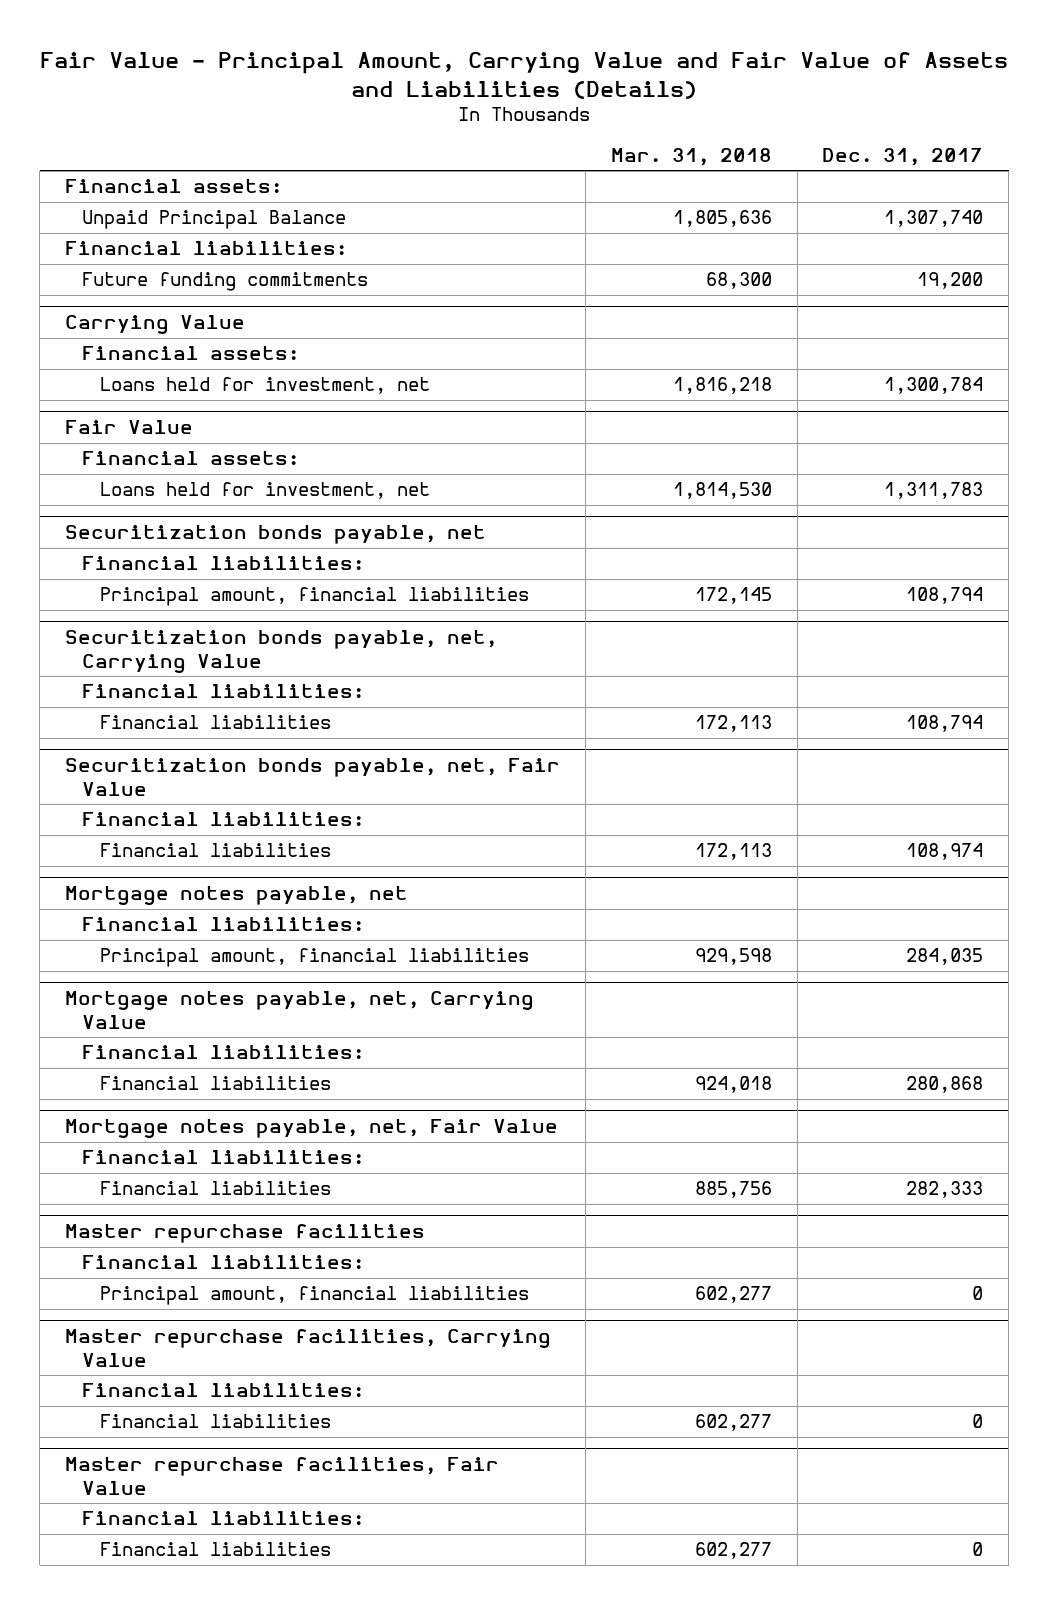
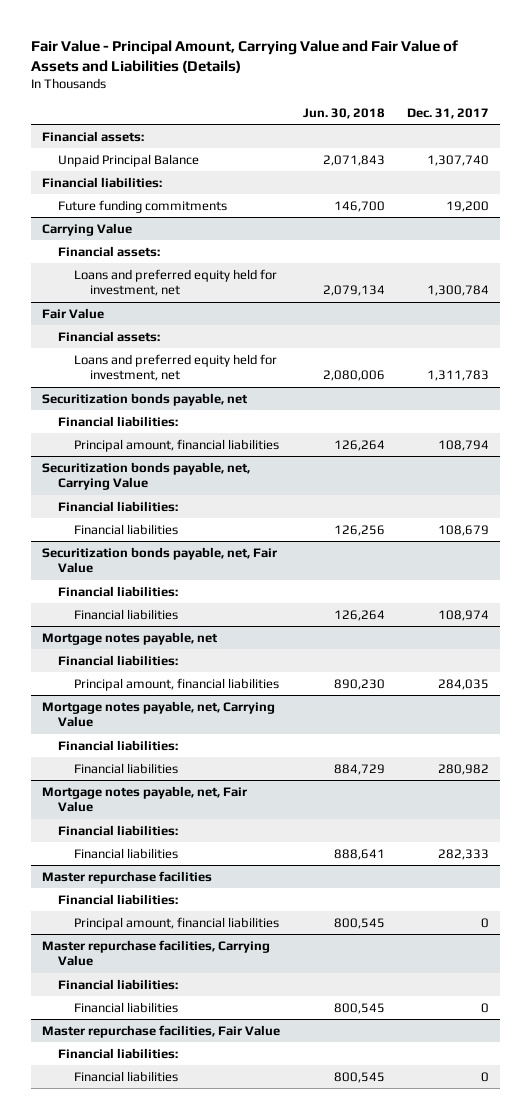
[610,147,772,166] Mar. 31, 2018 -> none
none -> [302,107,385,119] Jun. 30, 2018
[99,377,430,395] Loans held for investment, net -> [74,268,278,297] Loans and preferred equity held for investment, net
[99,482,430,500] Loans held for investment, net -> [74,353,278,382] Loans and preferred equity held for investment, net
[906,715,984,733] 108,794 -> [438,524,490,536] 108,679
[906,1076,984,1094] 280,868 -> [438,763,490,775] 280,982

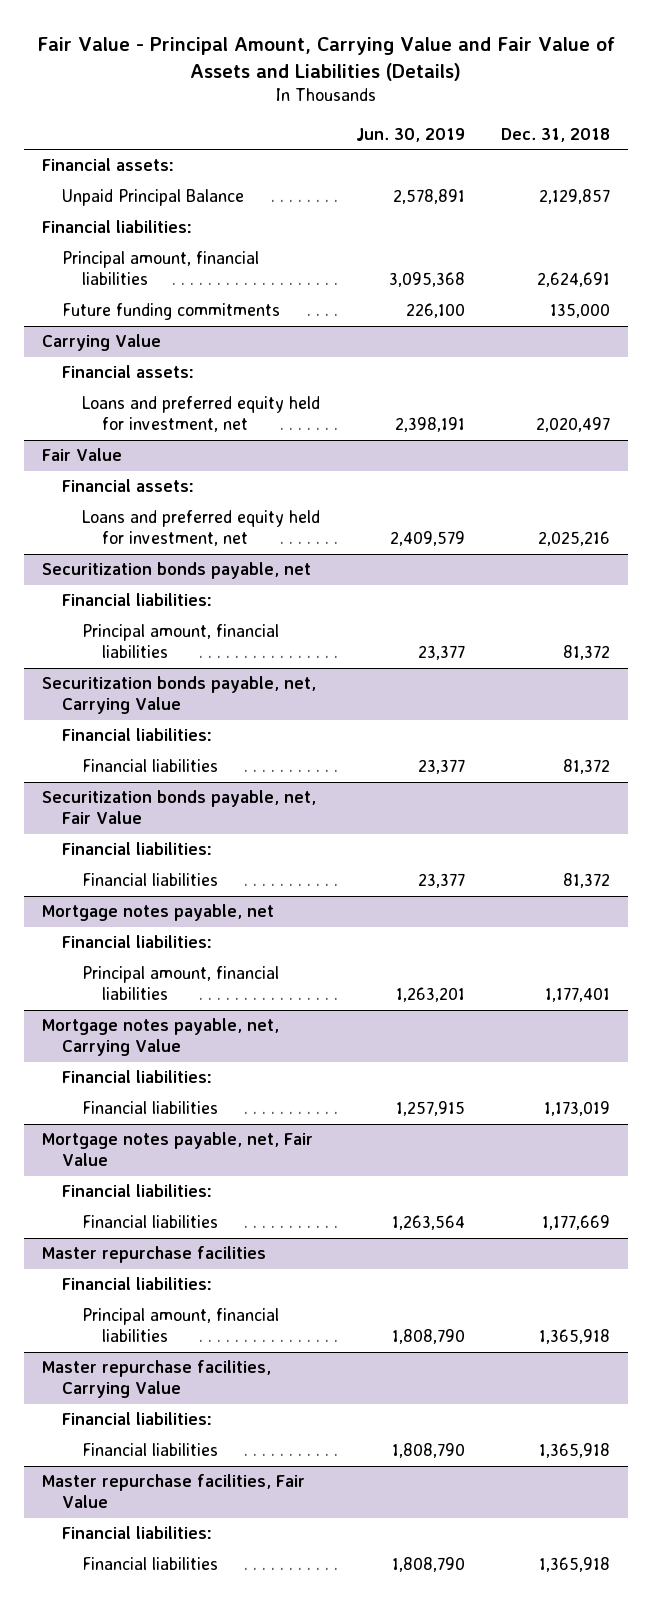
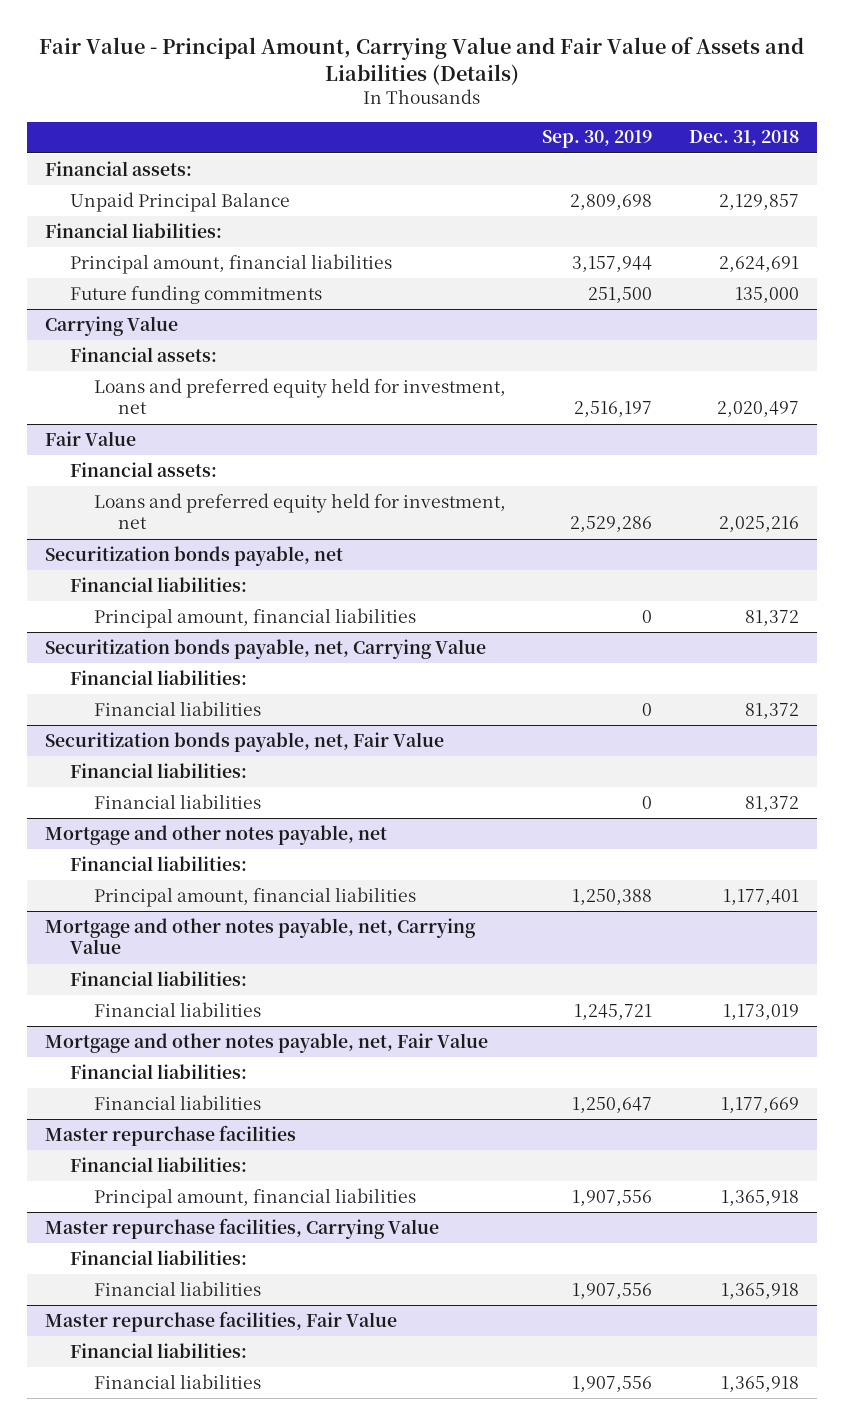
[355,127,465,142] Jun. 30, 2019 -> none
none -> [542,130,653,149] Sep. 30, 2019
[41,904,274,922] Mortgage notes payable, net -> [45,824,388,845] Mortgage and other notes payable, net
[41,1018,279,1057] Mortgage notes payable, net, Carrying Value -> [45,917,477,955] Mortgage and other notes payable, net, Carrying Value
[41,1132,313,1167] Mortgage notes payable, net, Fair Value -> [45,1032,489,1053] Mortgage and other notes payable, net, Fair Value

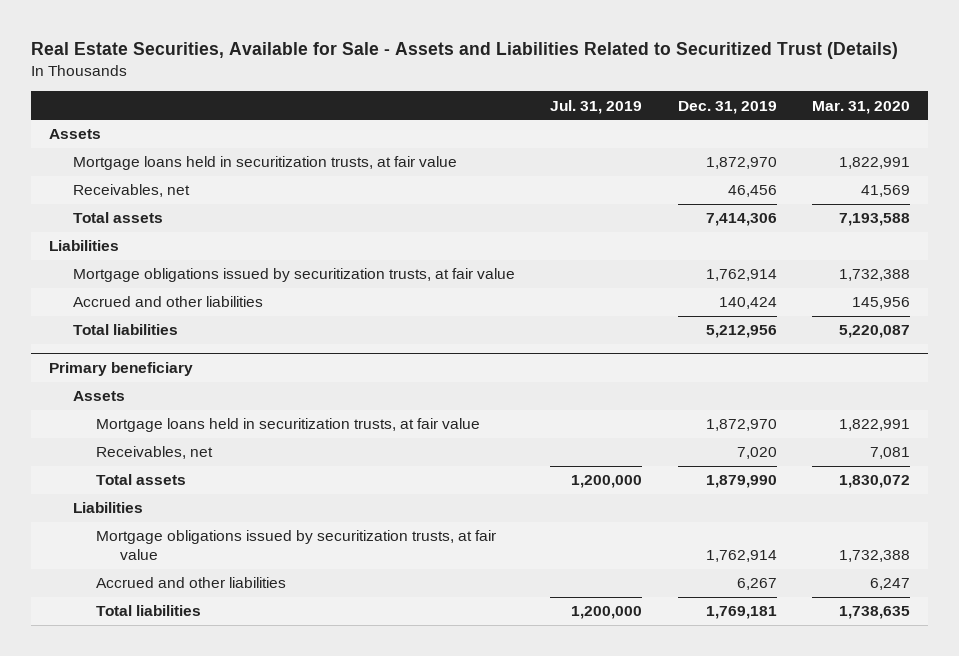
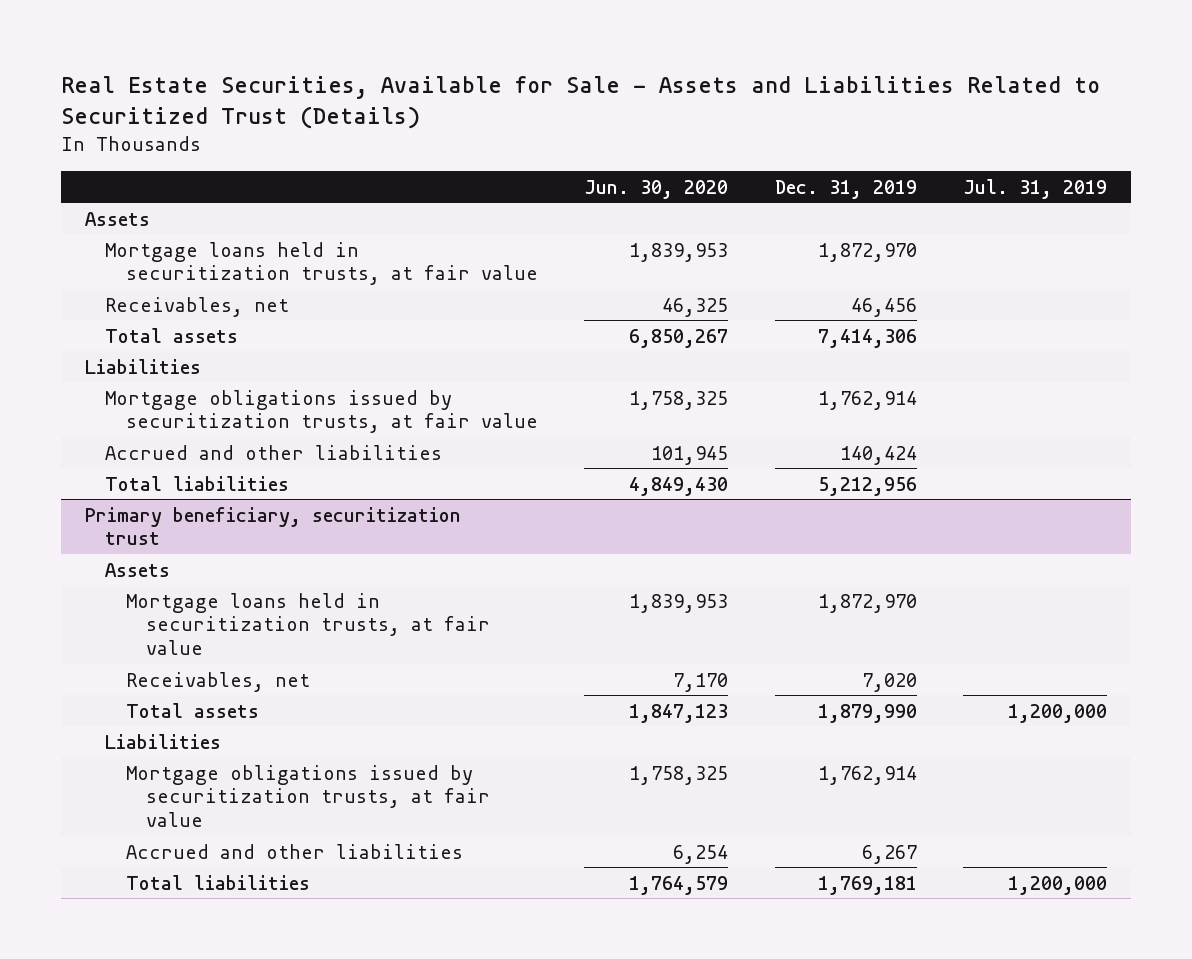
[811,100,910,114] Mar. 31, 2020 -> none
none -> [584,179,729,199] Jun. 30, 2020
[49,361,194,376] Primary beneficiary -> [84,506,461,546] Primary beneficiary, securitization trust

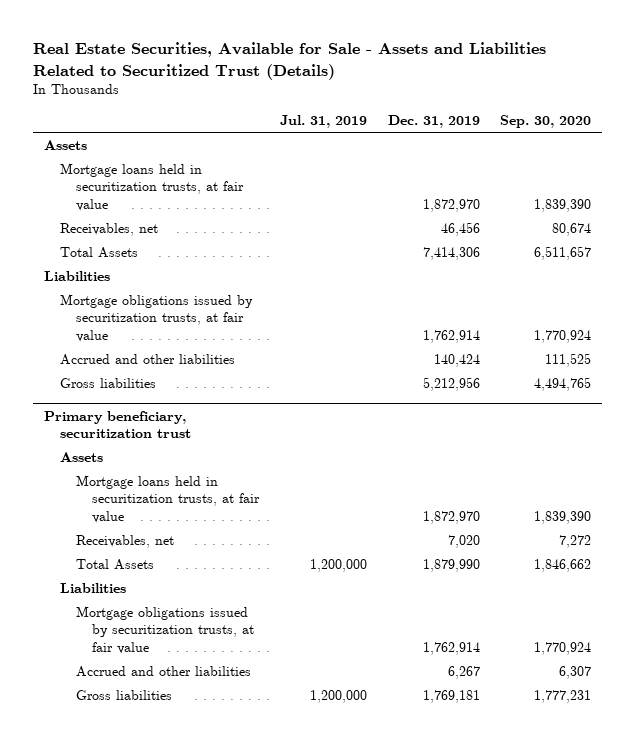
[584,179,729,199] Jun. 30, 2020 -> none
none -> [500,114,592,128] Sep. 30, 2020
[105,327,239,343] Total assets -> [59,246,138,258] Total Assets
[105,475,290,491] Total liabilities -> [59,377,156,388] Gross liabilities
[125,702,259,718] Total assets -> [75,558,154,570] Total Assets
[125,874,310,890] Total liabilities -> [75,689,172,700] Gross liabilities

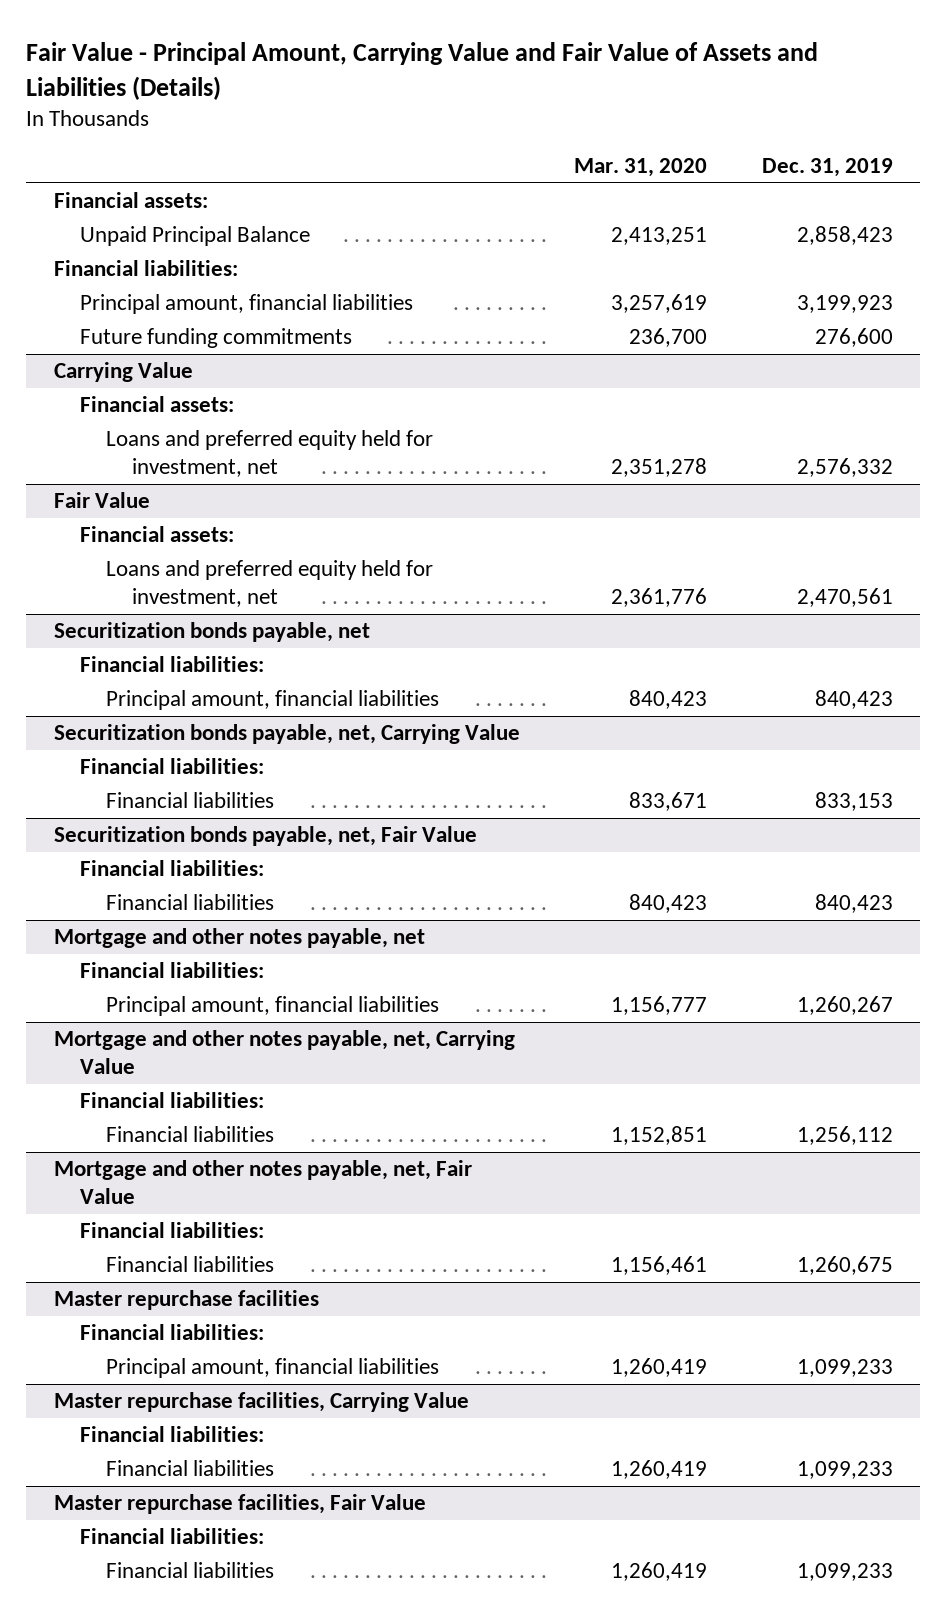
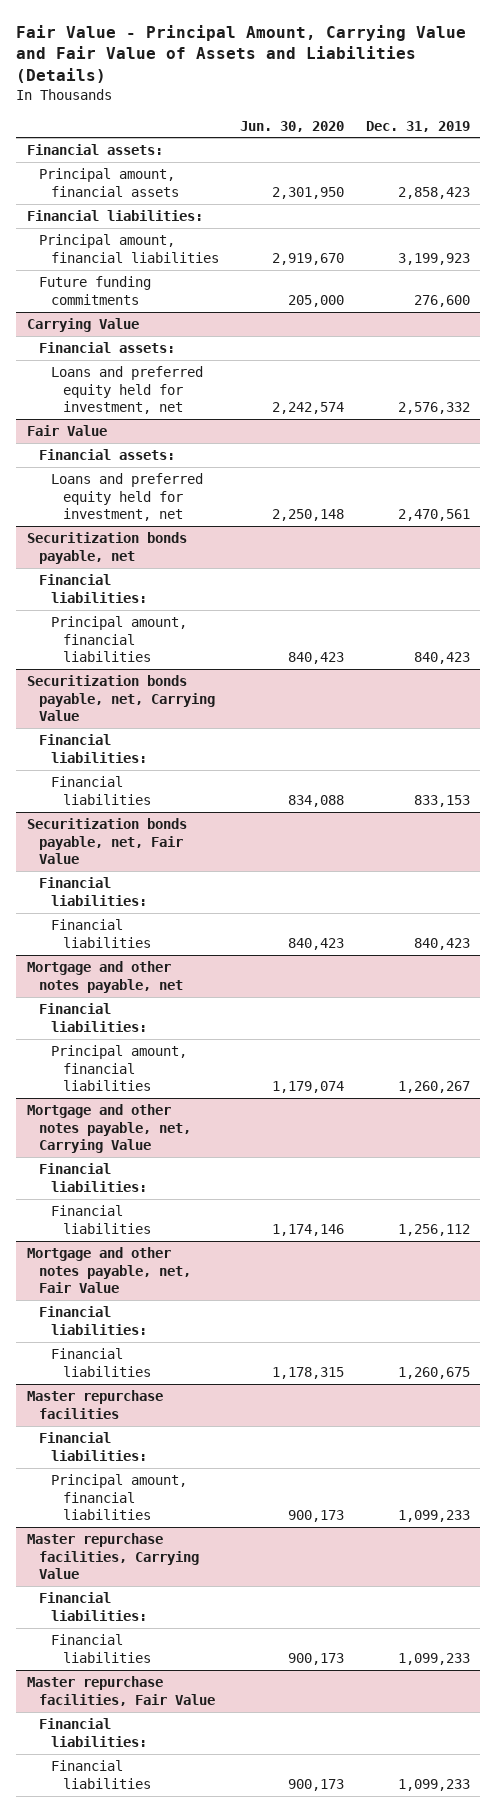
[574,158,708,178] Mar. 31, 2020 -> none
none -> [240,120,345,132] Jun. 30, 2020
[79,226,310,247] Unpaid Principal Balance -> [38,167,180,197] Principal amount, financial assets

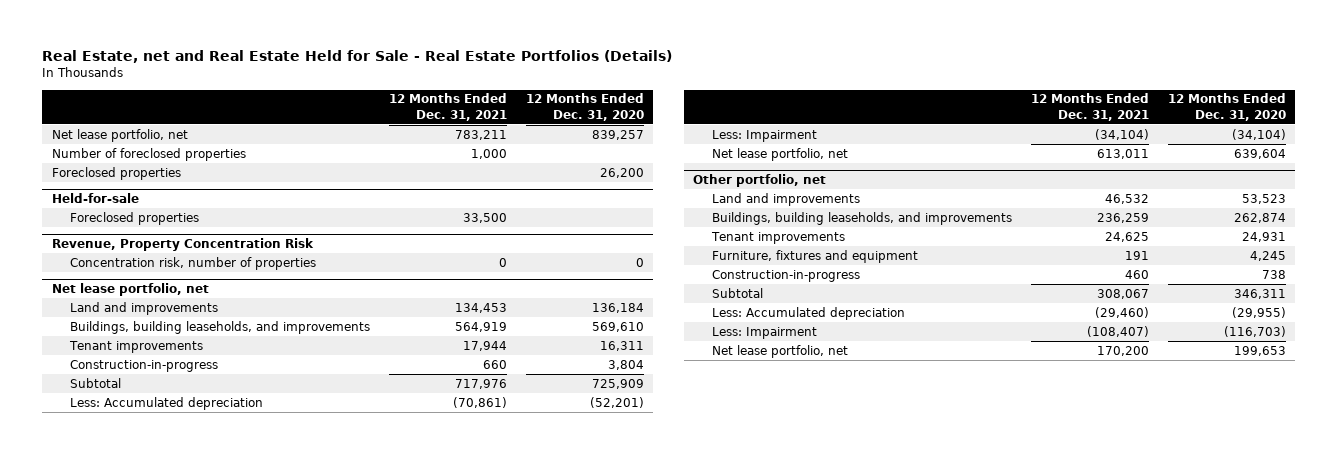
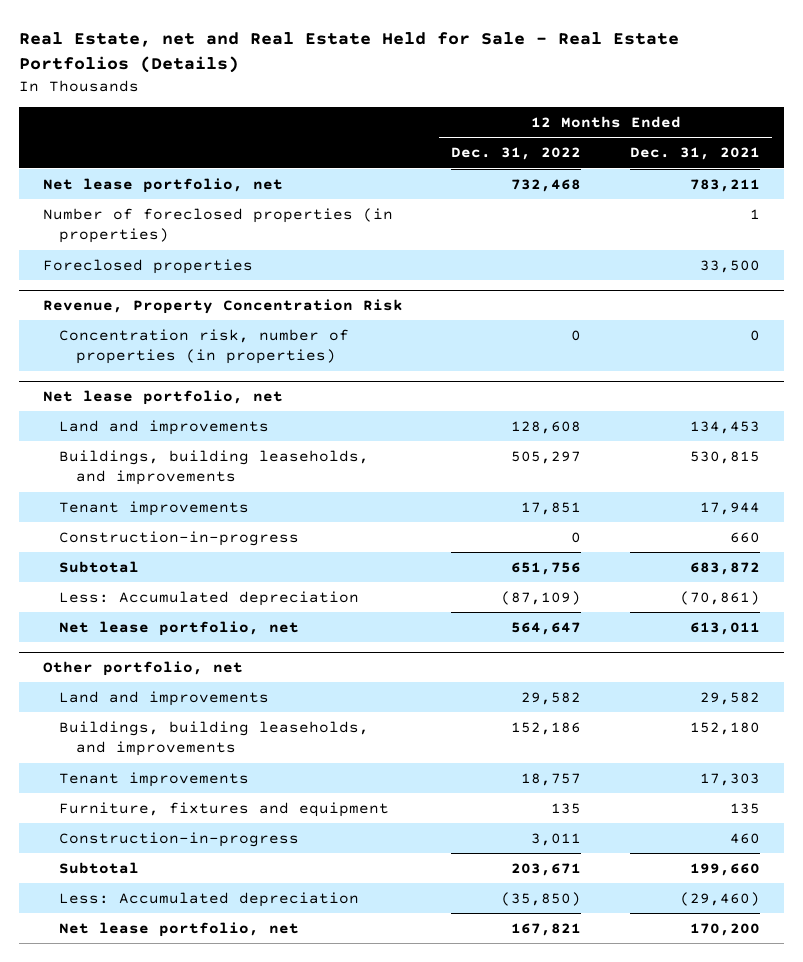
[526,93,645,121] 12 Months Ended Dec. 31, 2020 -> none
none -> [451,147,582,161] Dec. 31, 2022
[51,166,181,180] Foreclosed properties -> none
[51,193,139,204] Held-for-sale -> none
[51,147,246,161] Number of foreclosed properties -> [43,207,394,244] Number of foreclosed properties (in properties)
[471,148,508,159] 1,000 -> [749,208,760,219] 1
[70,256,317,270] Concentration risk, number of properties -> [59,328,350,365] Concentration risk, number of properties (in properties)
[455,321,508,332] 564,919 -> [689,450,760,464] 530,815
[455,378,508,389] 717,976 -> [689,561,760,575] 683,872
[711,129,817,142] Less: Impairment -> none
[1104,193,1149,204] 46,532 -> [699,691,760,705] 29,582
[1096,212,1149,223] 236,259 -> [689,721,760,735] 152,180
[1104,231,1149,242] 24,625 -> [699,772,760,786] 17,303
[1124,250,1149,260] 191 -> [729,802,760,814] 135
[1096,288,1149,299] 308,067 -> [689,862,760,876] 199,660
[711,326,817,339] Less: Impairment -> none

